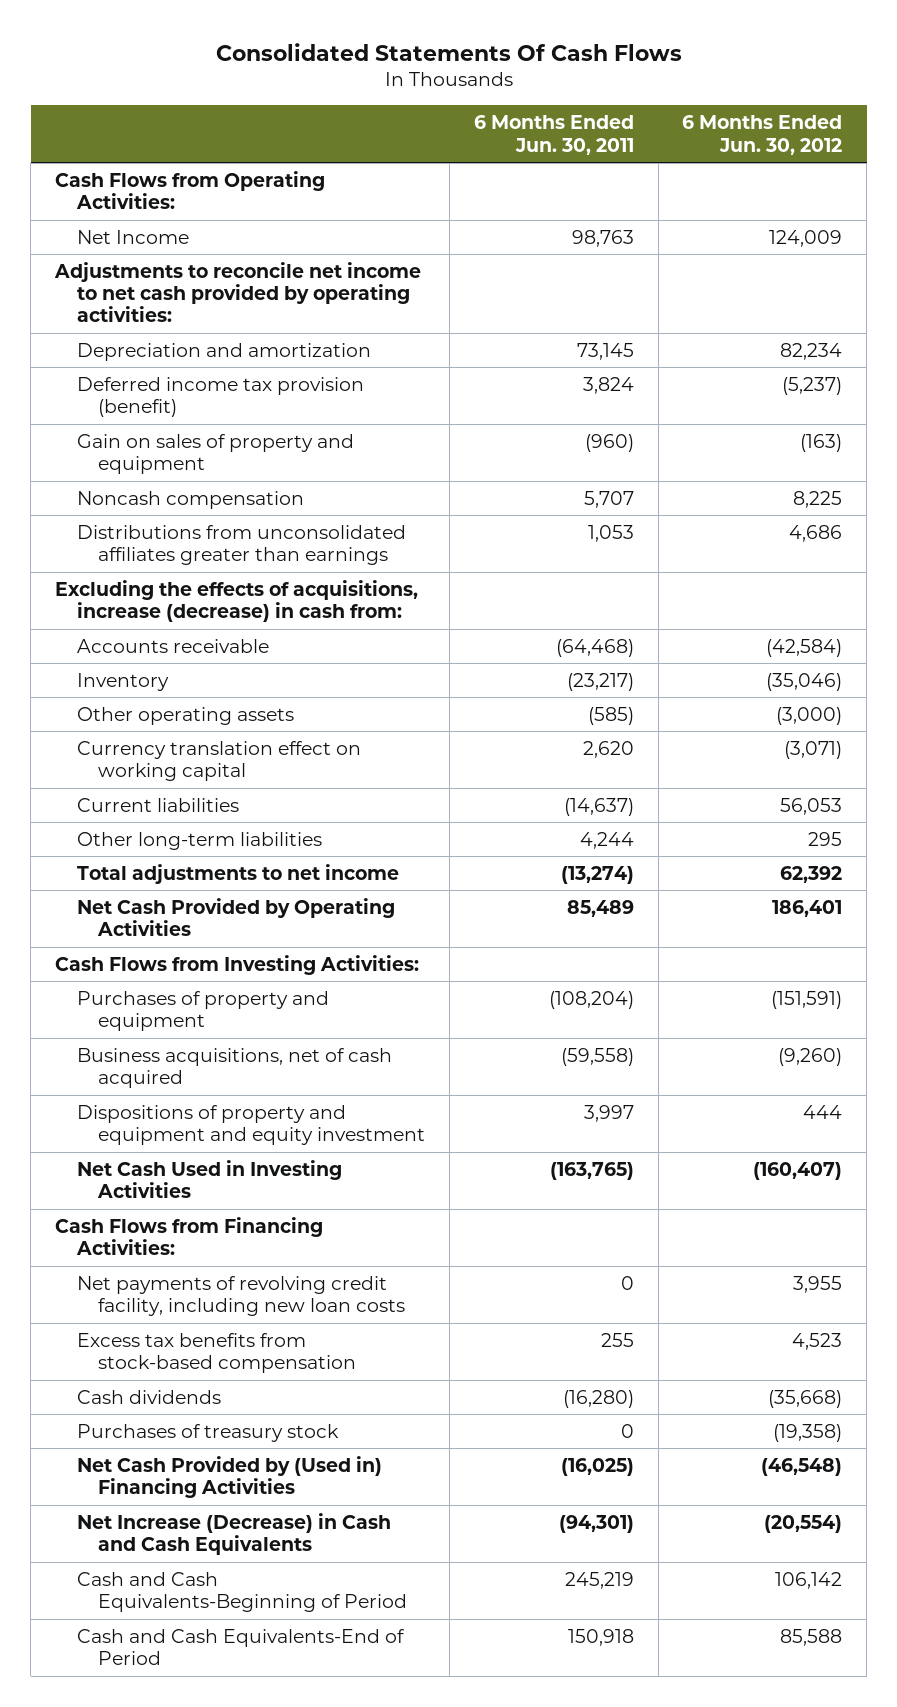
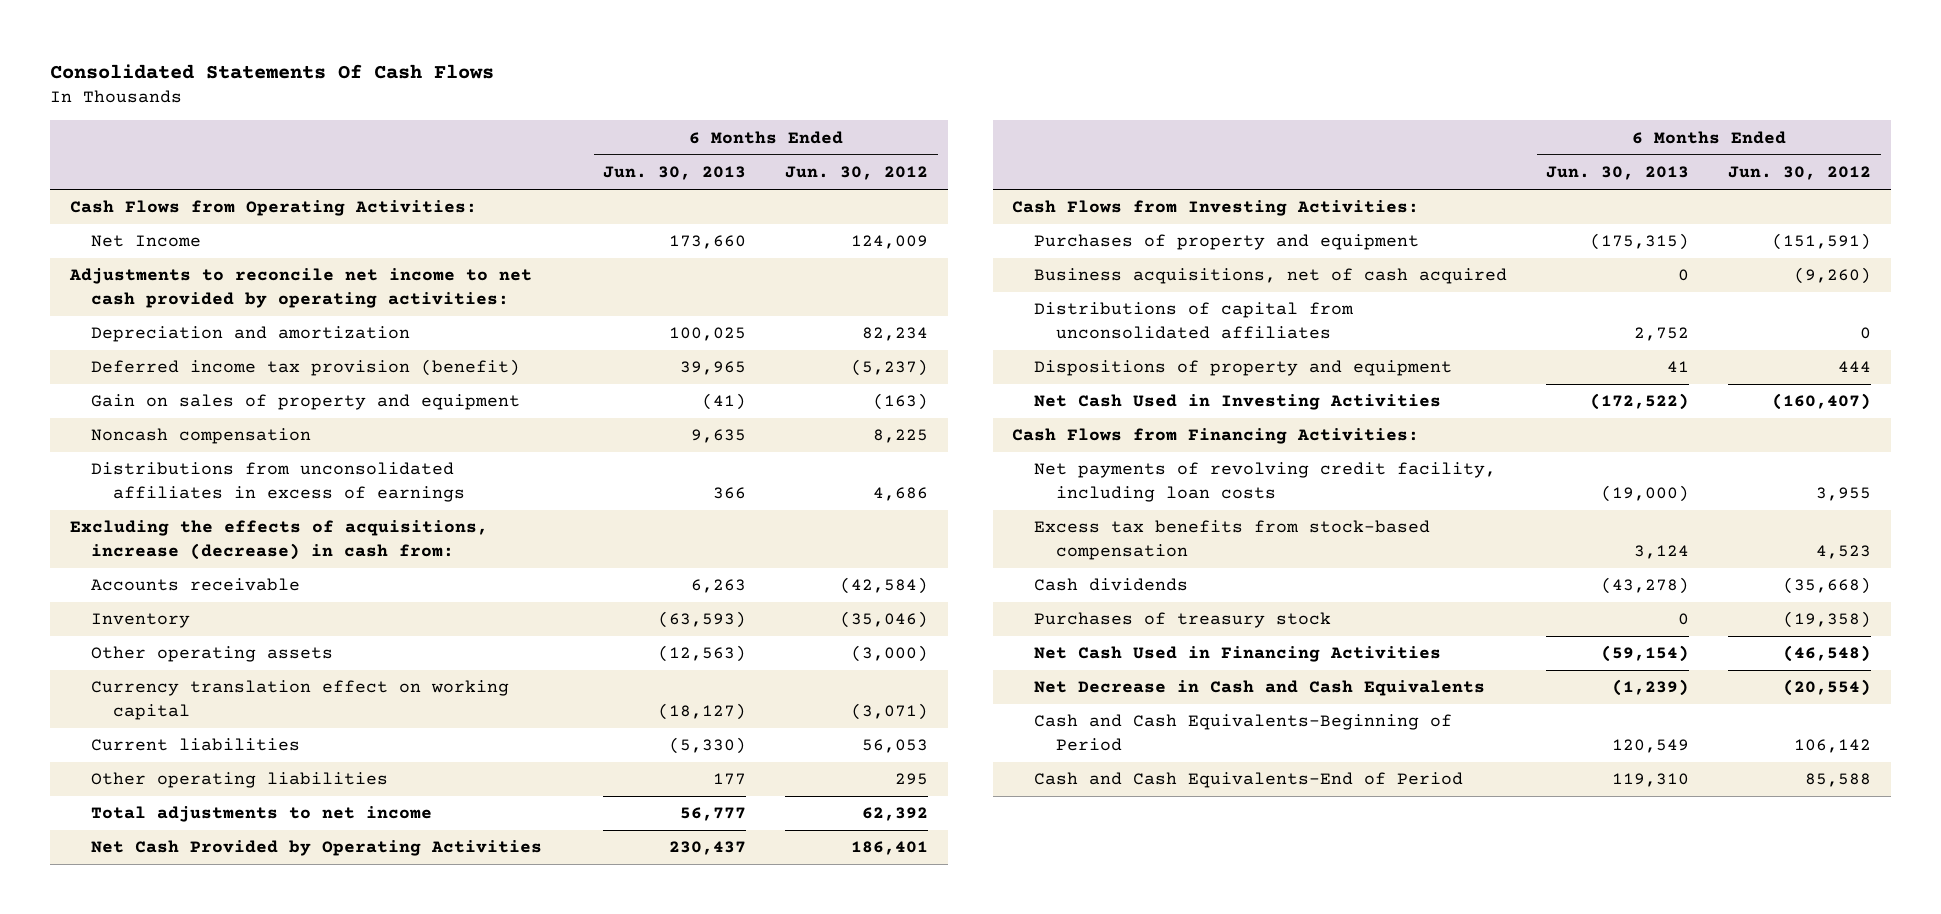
[473,115,634,155] 6 Months Ended Jun. 30, 2011 -> none
none -> [603,166,747,181] Jun. 30, 2013
[76,524,406,566] Distributions from unconsolidated affiliates greater than earnings -> [91,462,466,502] Distributions from unconsolidated affiliates in excess of earnings
[76,831,322,850] Other long-term liabilities -> [91,772,389,789] Other operating liabilities
none -> [1034,302,1355,339] Distributions of capital from unconsolidated affiliates
[76,1104,426,1146] Dispositions of property and equipment and equity investment -> [1034,360,1453,377] Dispositions of property and equipment
[76,1275,406,1317] Net payments of revolving credit facility, including new loan costs -> [1034,462,1497,502] Net payments of revolving credit facility, including loan costs
[76,1455,382,1499] Net Cash Provided by (Used in) Financing Activities -> [1034,646,1442,663] Net Cash Used in Financing Activities
[76,1512,391,1556] Net Increase (Decrease) in Cash and Cash Equivalents -> [1034,680,1486,697] Net Decrease in Cash and Cash Equivalents

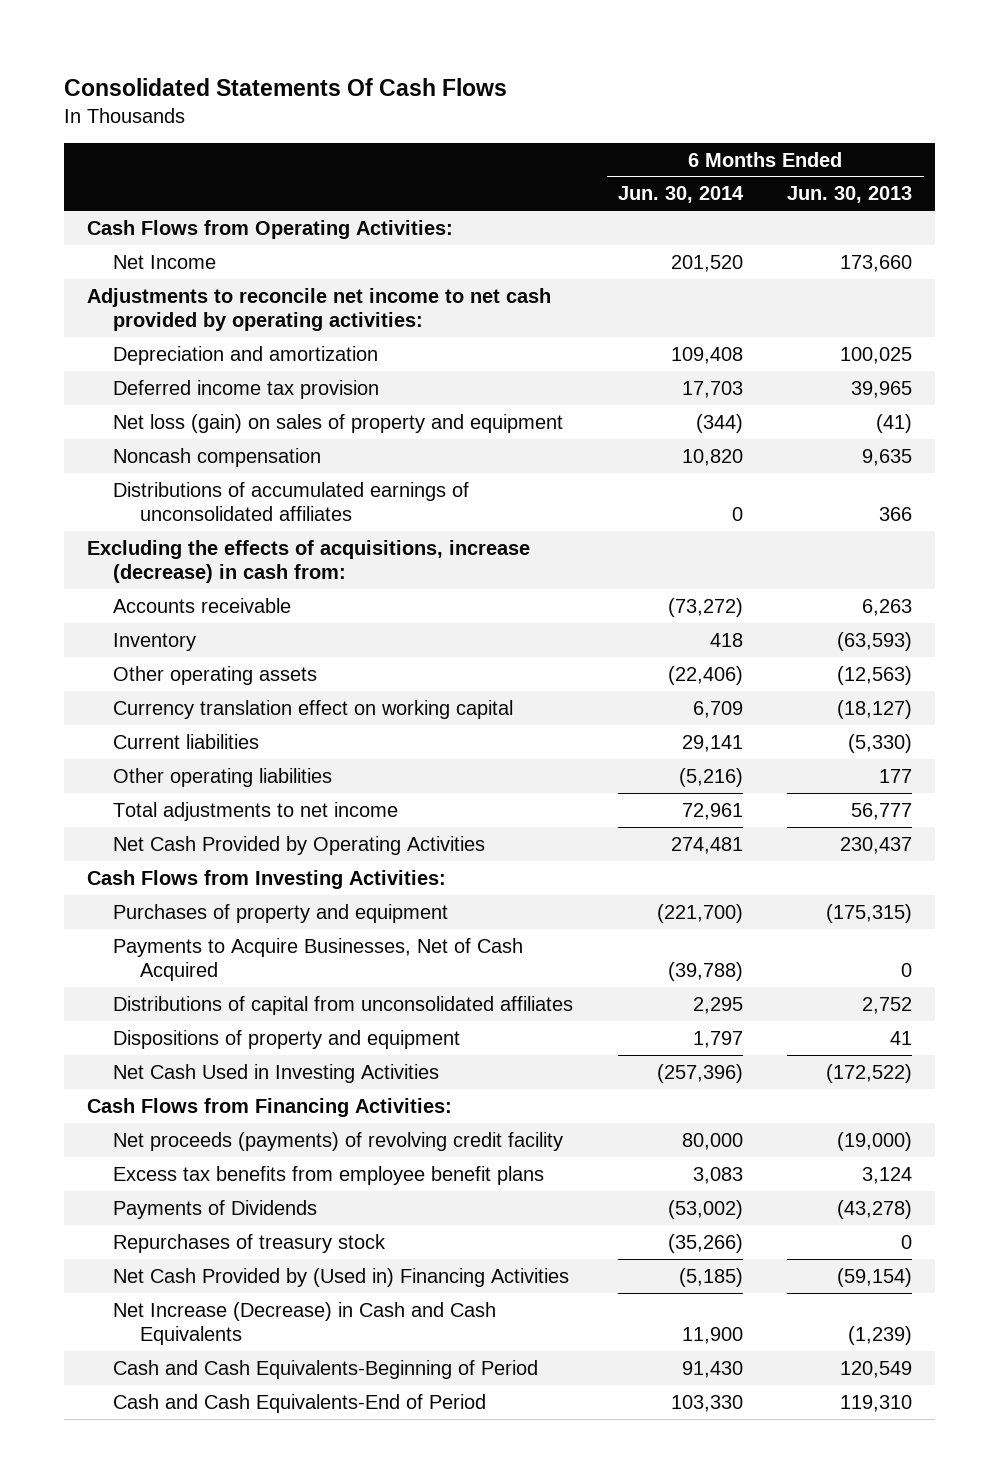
[785,166,929,181] Jun. 30, 2012 -> none
none -> [617,186,744,204] Jun. 30, 2014
[91,359,521,377] Deferred income tax provision (benefit) -> [113,379,380,399] Deferred income tax provision
[91,394,521,411] Gain on sales of property and equipment -> [113,413,564,433] Net loss (gain) on sales of property and equipment
[91,462,466,502] Distributions from unconsolidated affiliates in excess of earnings -> [113,481,470,522] Distributions of accumulated earnings of unconsolidated affiliates
[1034,268,1508,285] Business acquisitions, net of cash acquired -> [113,937,524,982] Payments to Acquire Businesses, Net of Cash Acquired
[1034,462,1497,502] Net payments of revolving credit facility, including loan costs -> [113,1131,564,1151] Net proceeds (payments) of revolving credit facility
[1034,520,1431,560] Excess tax benefits from stock-based compensation -> [113,1165,545,1185] Excess tax benefits from employee benefit plans
[1034,578,1189,592] Cash dividends -> [113,1199,318,1219] Payments of Dividends
[1034,612,1332,629] Purchases of treasury stock -> [113,1233,387,1253] Repurchases of treasury stock
[1034,646,1442,663] Net Cash Used in Financing Activities -> [113,1267,570,1287] Net Cash Provided by (Used in) Financing Activities
[1034,680,1486,697] Net Decrease in Cash and Cash Equivalents -> [113,1301,497,1346] Net Increase (Decrease) in Cash and Cash Equivalents

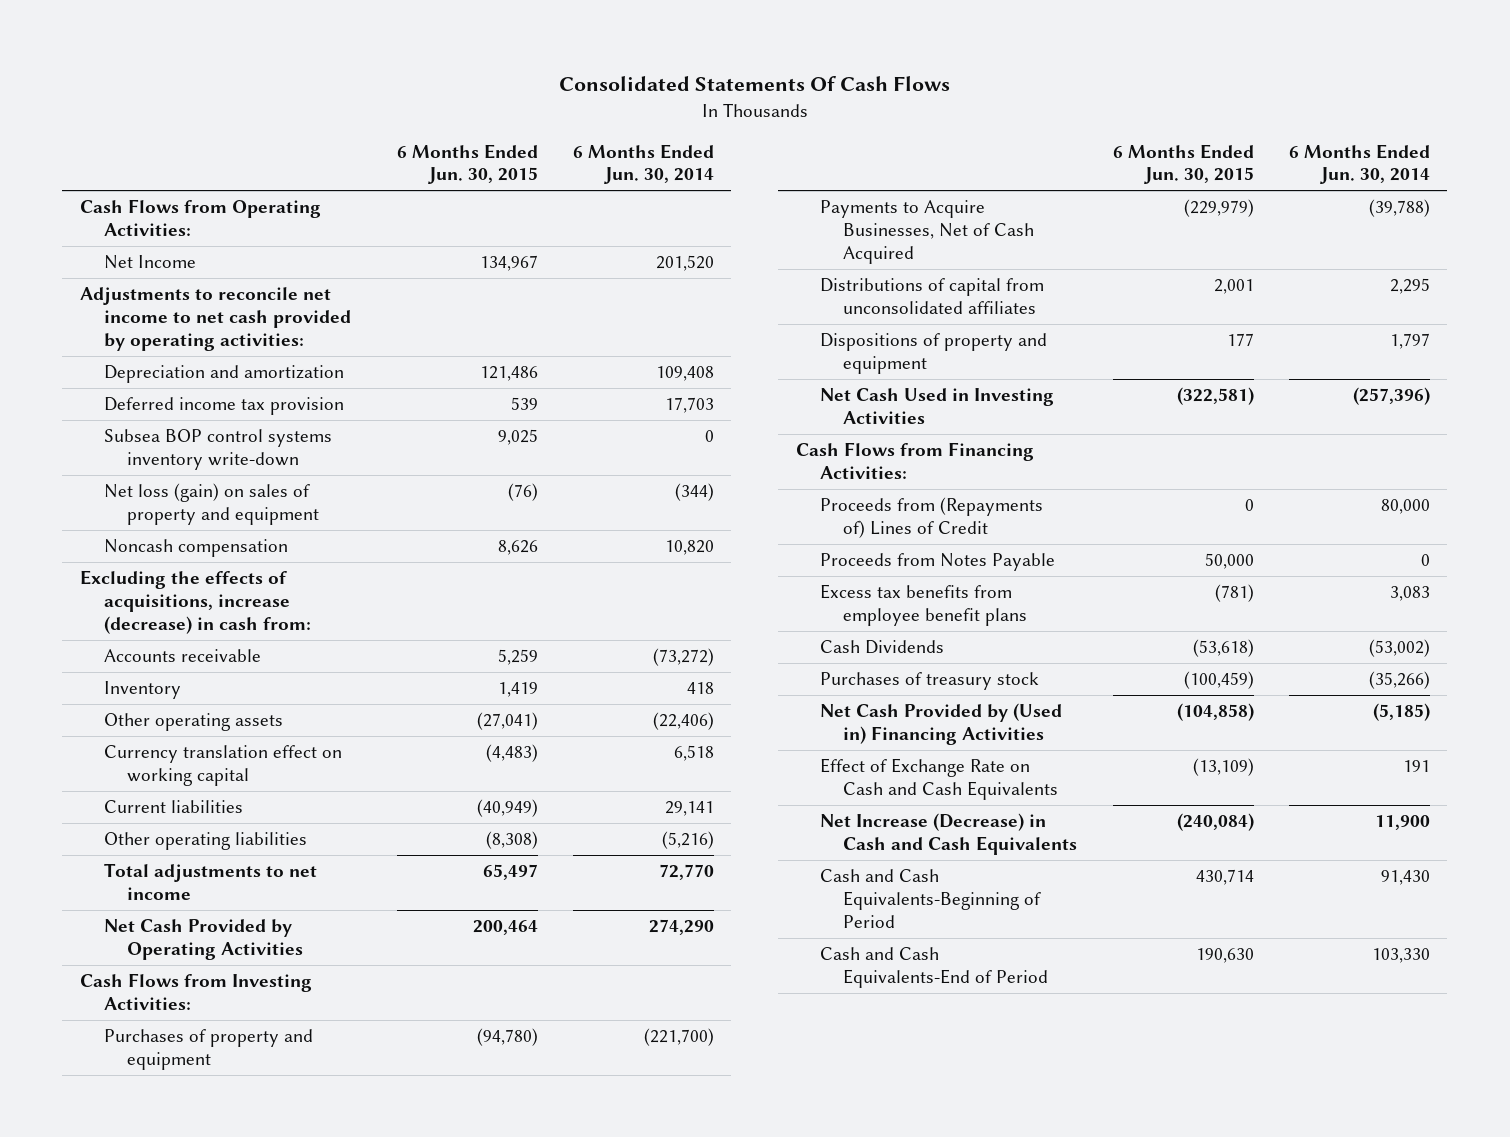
[787,186,913,204] Jun. 30, 2013 -> none
none -> [396,143,538,185] 6 Months Ended Jun. 30, 2015
none -> [103,429,332,470] Subsea BOP control systems inventory write-down
[113,481,470,522] Distributions of accumulated earnings of unconsolidated affiliates -> none
[692,700,743,718] 6,709 -> [673,745,714,762] 6,518
[681,802,743,820] 72,961 -> [658,864,714,881] 72,770
[670,836,743,854] 274,481 -> [648,919,714,936] 274,290
[113,1131,564,1151] Net proceeds (payments) of revolving credit facility -> none
none -> [819,497,1043,538] Proceeds from (Repayments of) Lines of Credit
none -> [819,553,1055,572] Proceeds from Notes Payable
[113,1199,318,1219] Payments of Dividends -> [819,640,944,655] Cash Dividends
[113,1233,387,1253] Repurchases of treasury stock -> [819,672,1039,691] Purchases of treasury stock
none -> [819,758,1059,800] Effect of Exchange Rate on Cash and Cash Equivalents

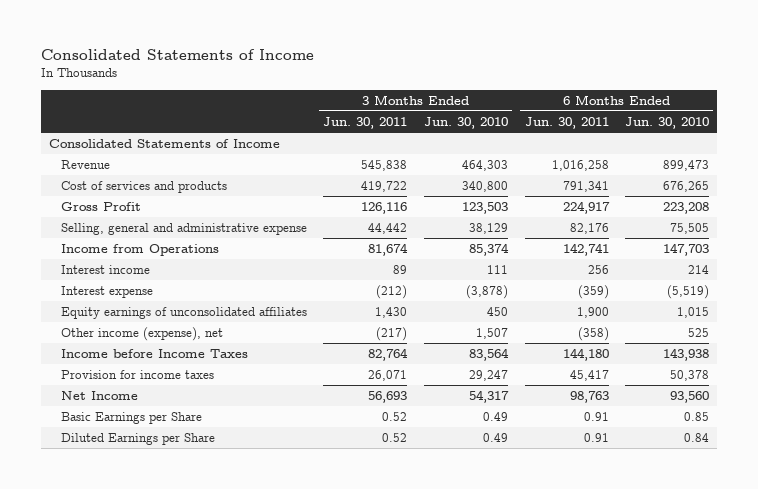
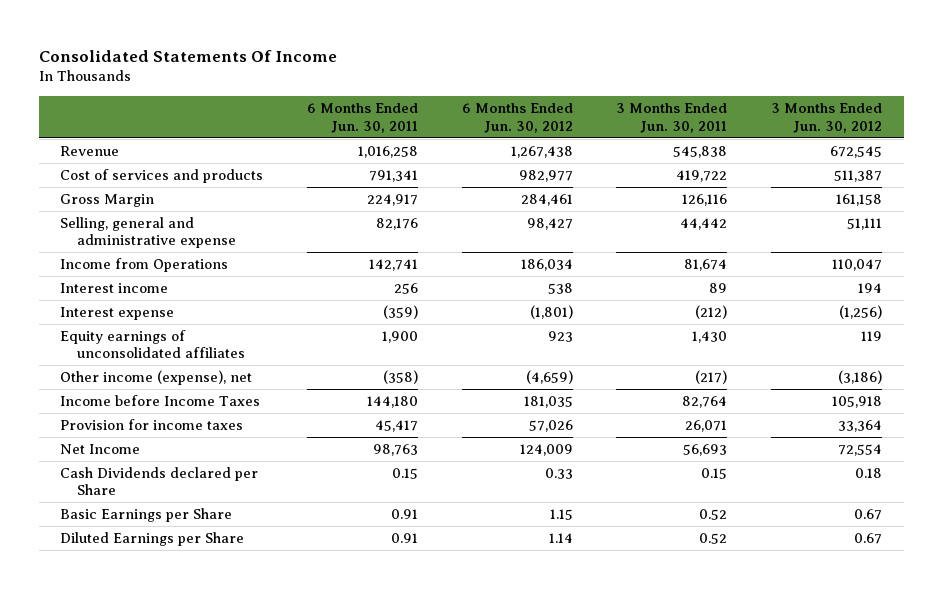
[40,49,314,61] Consolidated Statements of Income -> [38,49,337,62] Consolidated Statements Of Income
[423,116,508,129] Jun. 30, 2010 -> none
[625,116,710,129] Jun. 30, 2010 -> none
none -> [461,103,573,133] 6 Months Ended Jun. 30, 2012
none -> [771,103,883,133] 3 Months Ended Jun. 30, 2012
[49,138,281,148] Consolidated Statements of Income -> none
[60,201,141,211] Gross Profit -> [60,194,155,208] Gross Margin
none -> [60,467,259,496] Cash Dividends declared per Share

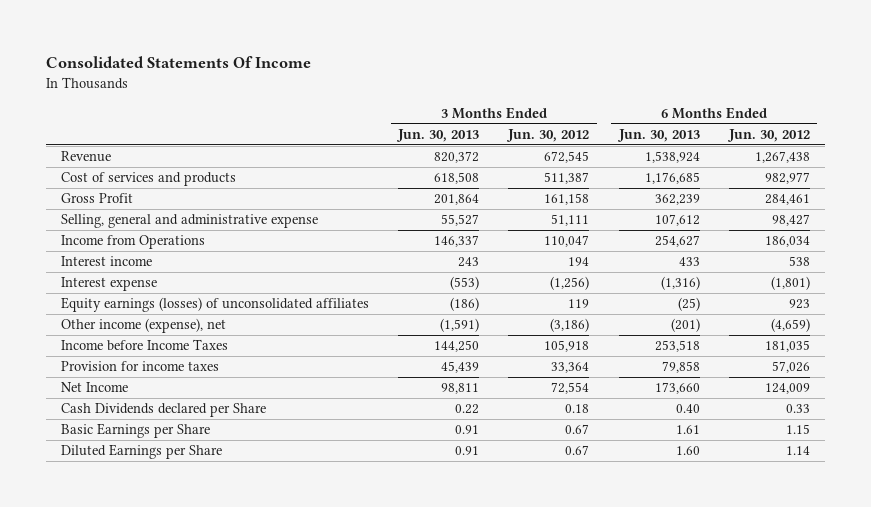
[307,103,419,133] 6 Months Ended Jun. 30, 2011 -> none
[616,103,728,133] 3 Months Ended Jun. 30, 2011 -> none
none -> [396,128,480,142] Jun. 30, 2013
none -> [616,128,700,142] Jun. 30, 2013
[60,194,155,208] Gross Margin -> [60,193,133,204] Gross Profit
[60,330,246,359] Equity earnings of unconsolidated affiliates -> [60,297,369,313] Equity earnings (losses) of unconsolidated affiliates

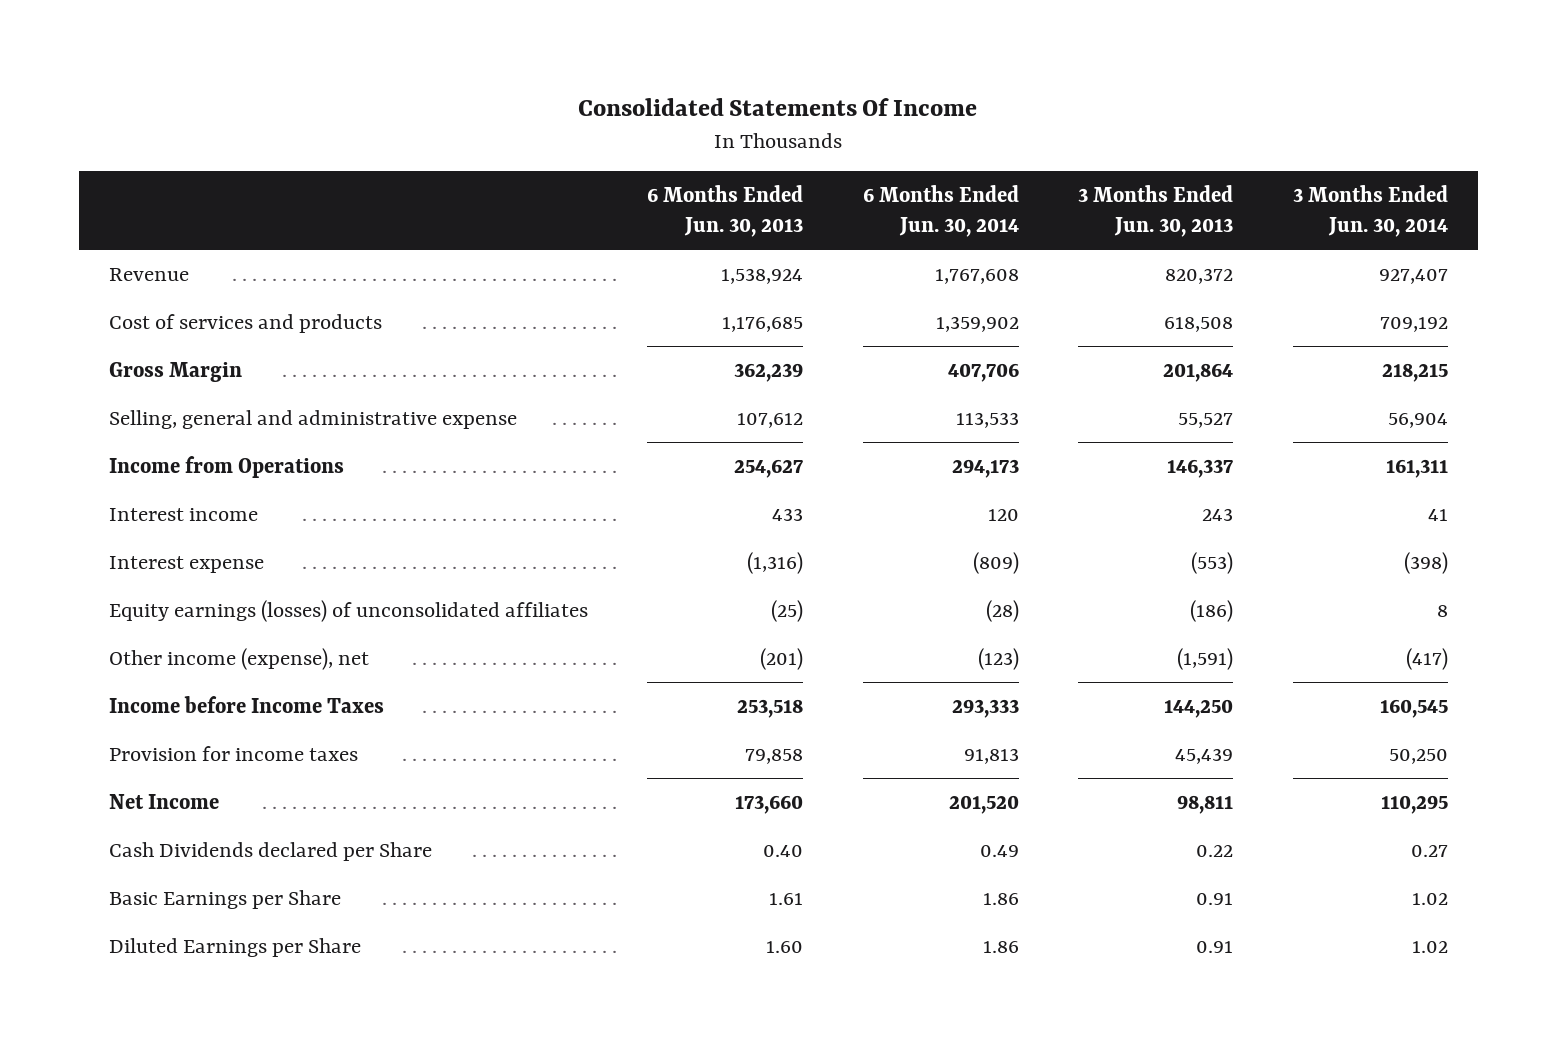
[506,128,590,142] Jun. 30, 2012 -> none
[726,128,810,142] Jun. 30, 2012 -> none
none -> [862,185,1019,237] 6 Months Ended Jun. 30, 2014
none -> [1292,185,1448,237] 3 Months Ended Jun. 30, 2014
[60,193,133,204] Gross Profit -> [108,361,242,382] Gross Margin

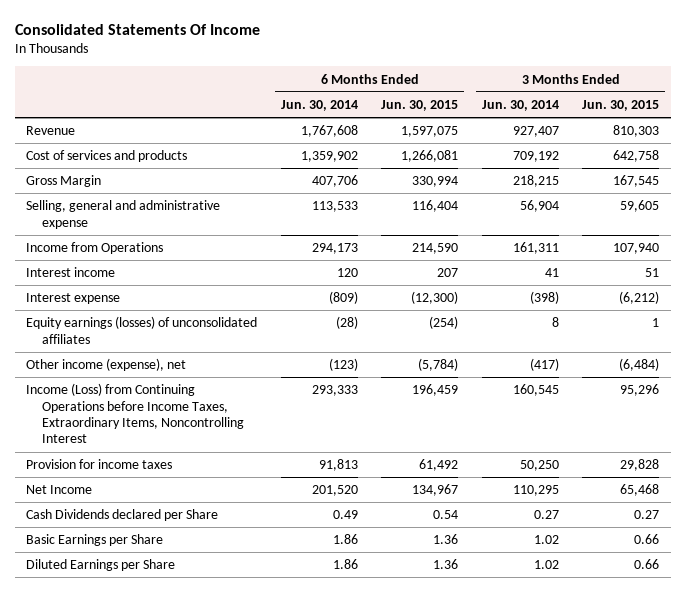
[647,185,804,237] 6 Months Ended Jun. 30, 2013 -> none
[1078,185,1234,237] 3 Months Ended Jun. 30, 2013 -> none
none -> [381,100,459,112] Jun. 30, 2015
none -> [582,100,660,112] Jun. 30, 2015
[108,695,384,713] Income before Income Taxes -> [26,383,245,444] Income (Loss) from Continuing Operations before Income Taxes, Extraordinary Items, Noncontrolling Interest

